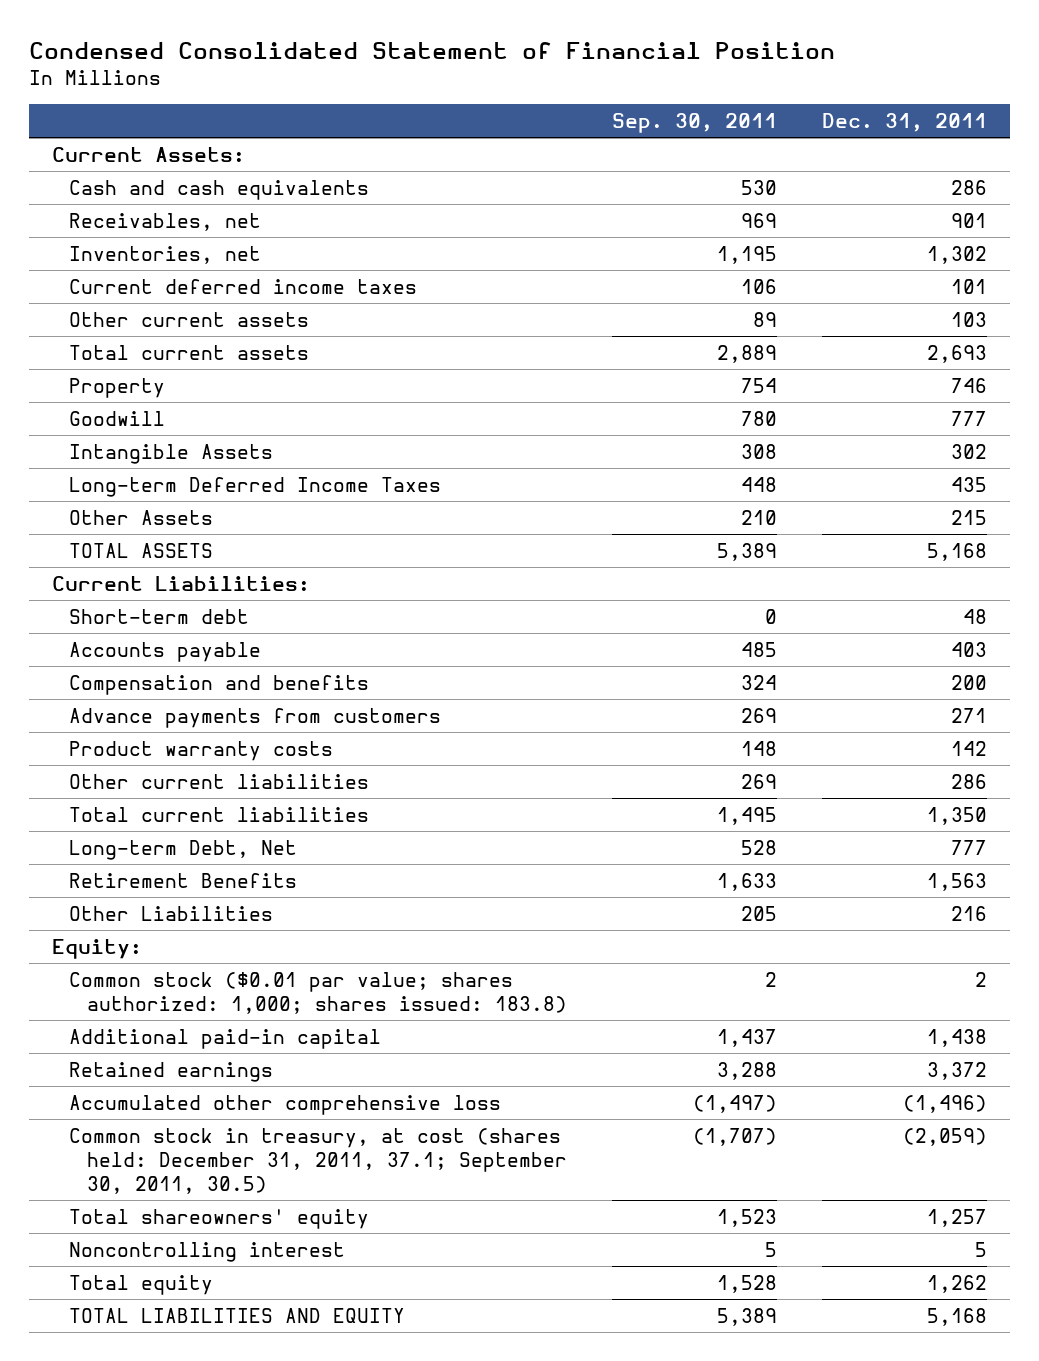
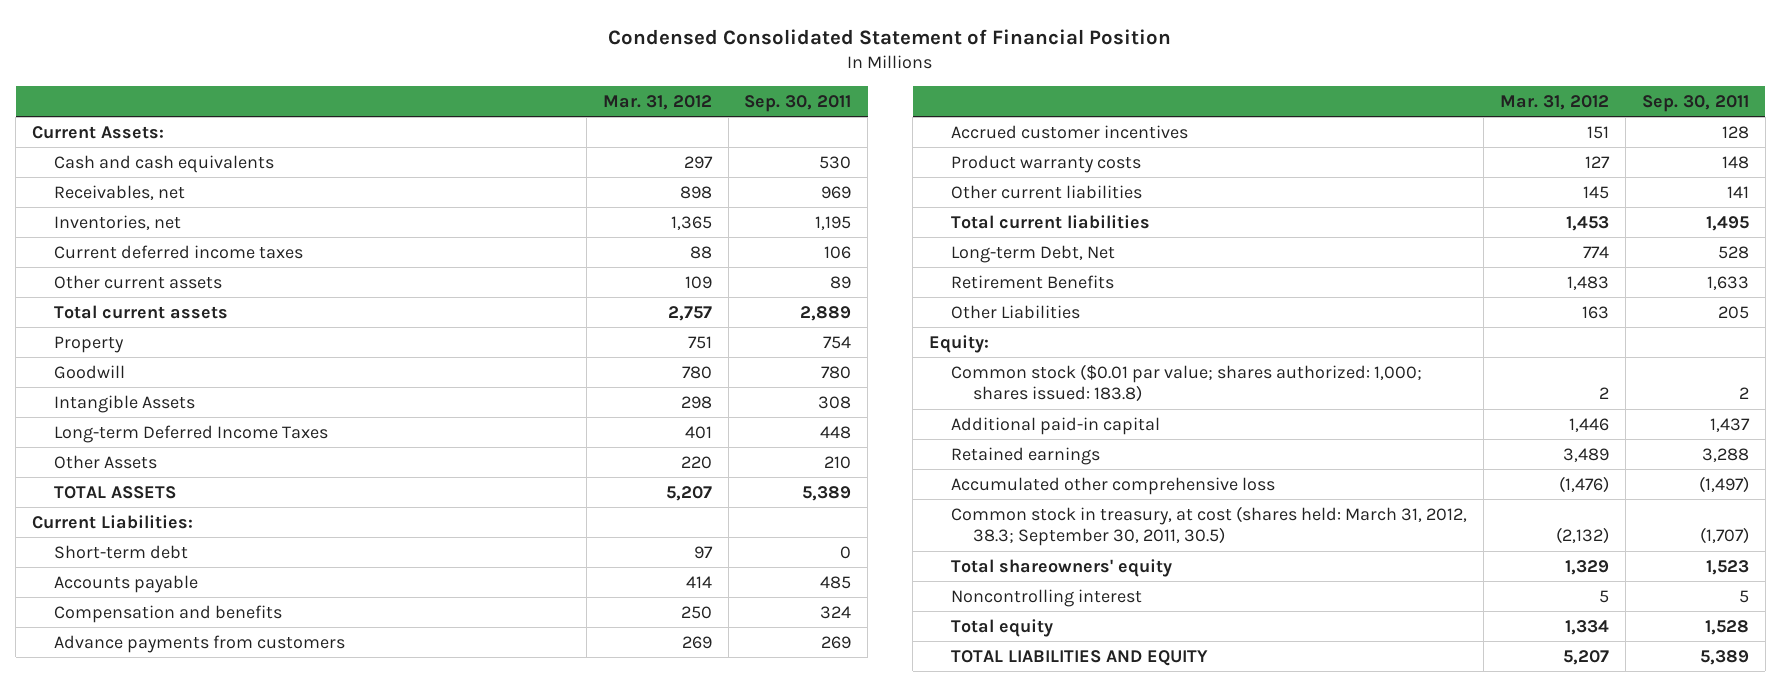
[822,112,988,132] Dec. 31, 2011 -> none
none -> [602,94,712,110] Mar. 31, 2012
none -> [951,124,1189,139] Accrued customer incentives
[740,773,777,789] 269 -> [1726,185,1749,198] 141
[69,1127,567,1195] Common stock in treasury, at cost (shares held: December 31, 2011, 37.1; September 30, 2011, 30.5) -> [951,505,1468,547] Common stock in treasury, at cost (shares held: March 31, 2012, 38.3; September 30, 2011, 30.5)

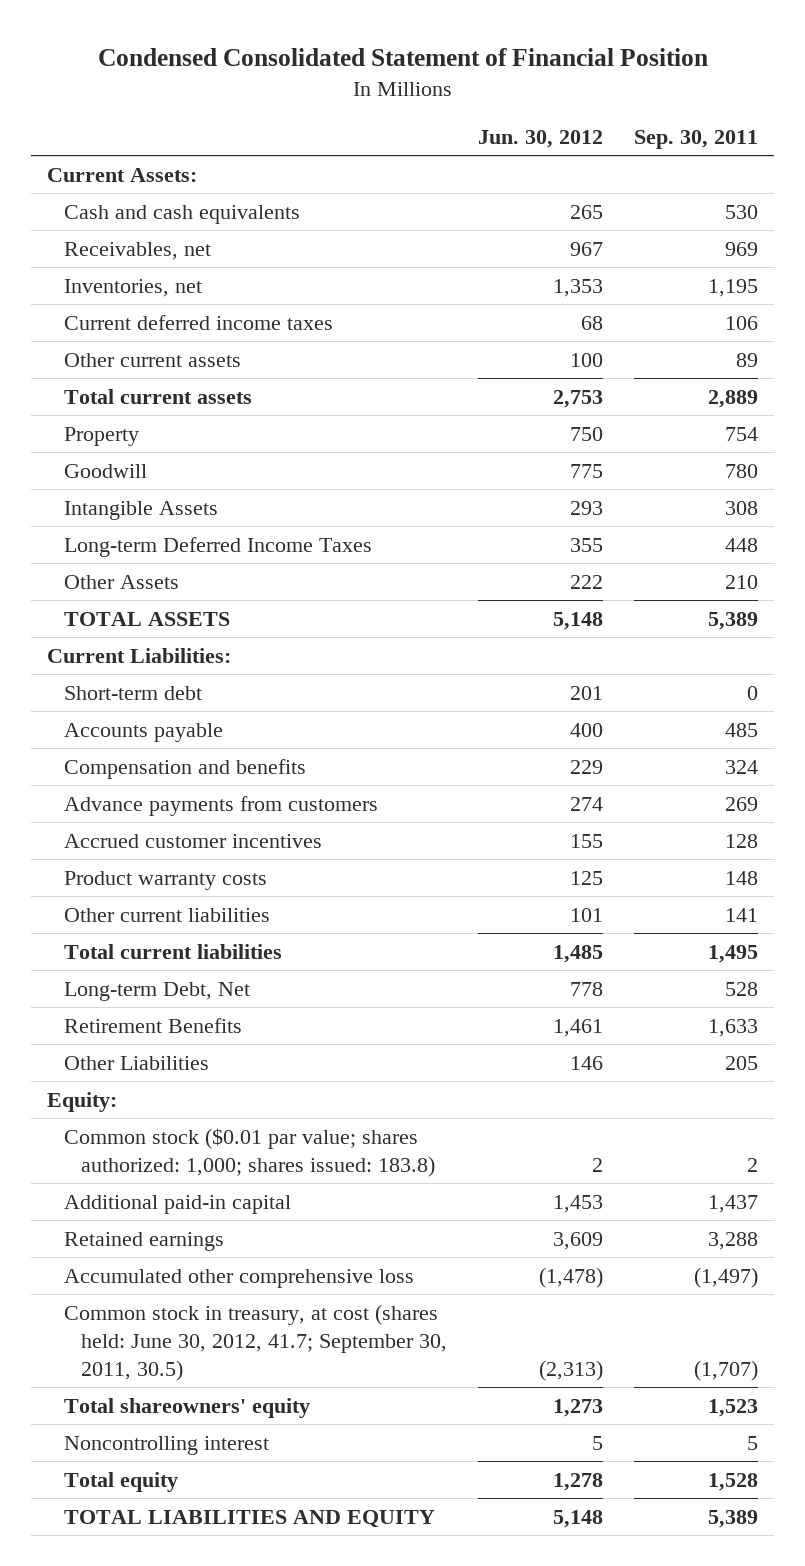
[602,94,712,110] Mar. 31, 2012 -> none
none -> [478,129,604,148] Jun. 30, 2012
[951,505,1468,547] Common stock in treasury, at cost (shares held: March 31, 2012, 38.3; September 30, 2011, 30.5) -> [64,1303,448,1381] Common stock in treasury, at cost (shares held: June 30, 2012, 41.7; September 30, 2011, 30.5)

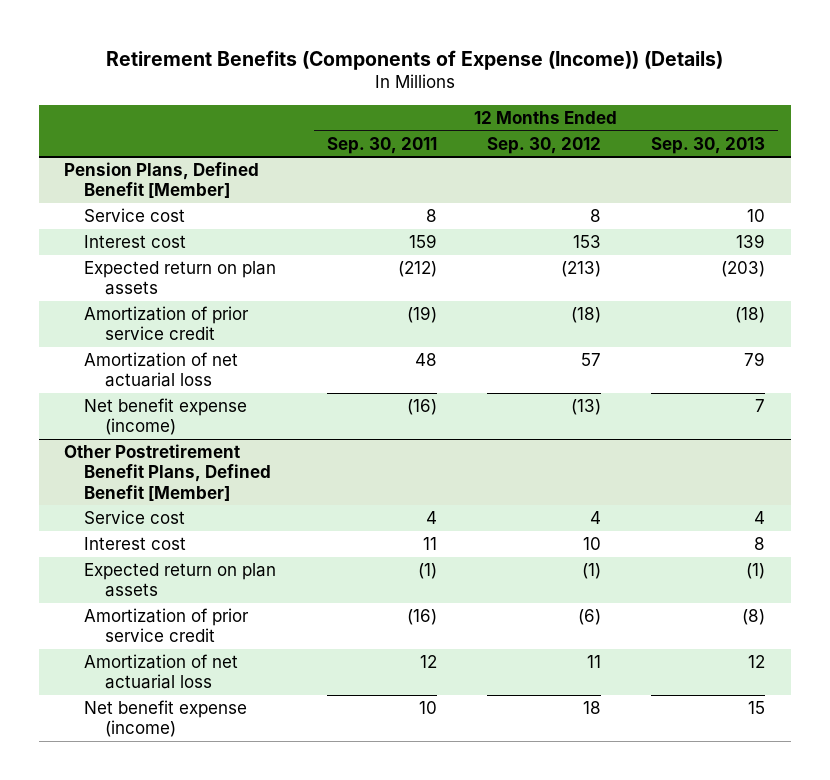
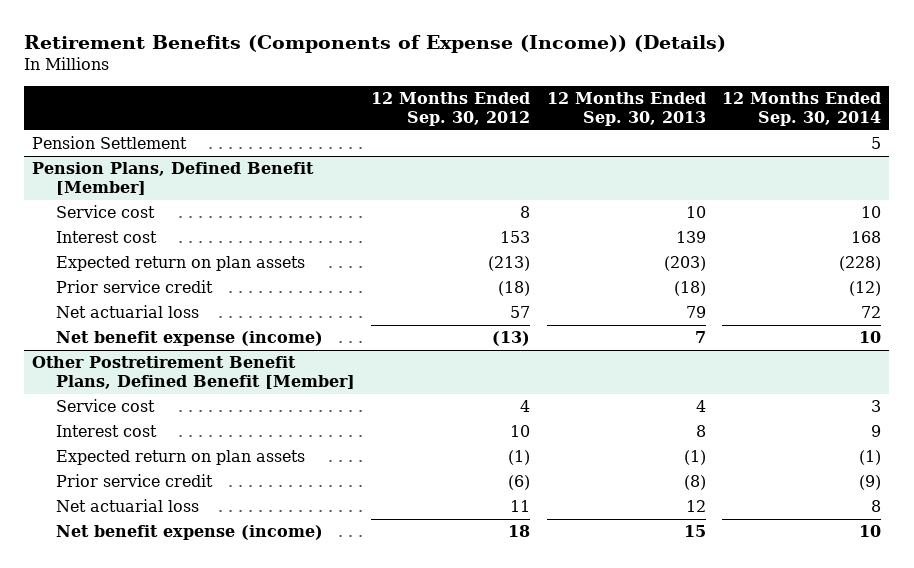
[326,136,437,154] Sep. 30, 2011 -> none
none -> [722,92,882,127] 12 Months Ended Sep. 30, 2014
none -> [32,136,188,150] Pension Settlement
[84,305,250,341] Amortization of prior service credit -> [55,280,213,294] Prior service credit
[84,351,239,388] Amortization of net actuarial loss -> [55,305,199,319] Net actuarial loss
[84,607,250,643] Amortization of prior service credit -> [55,474,213,488] Prior service credit
[84,653,239,690] Amortization of net actuarial loss -> [55,499,199,513] Net actuarial loss

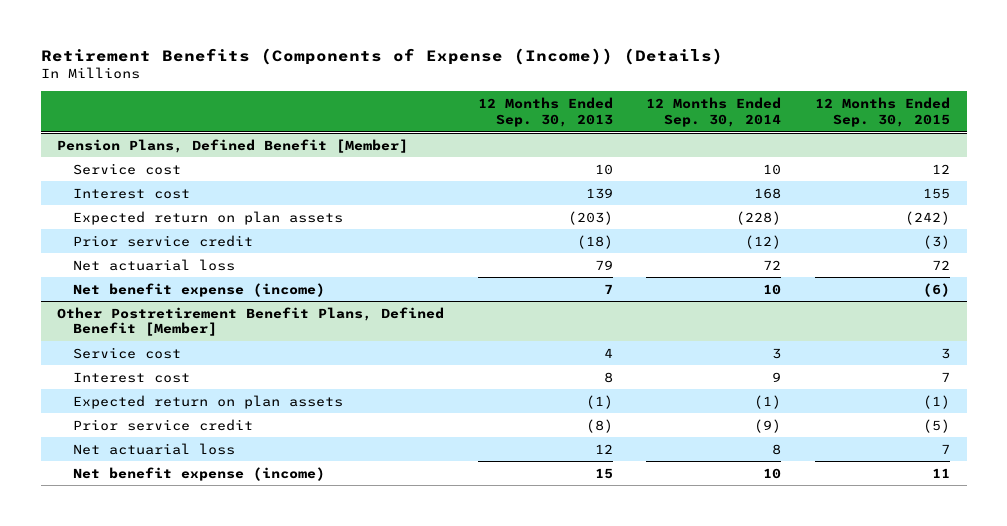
[371,92,531,127] 12 Months Ended Sep. 30, 2012 -> none
none -> [814,97,950,127] 12 Months Ended Sep. 30, 2015
[32,136,188,150] Pension Settlement -> none

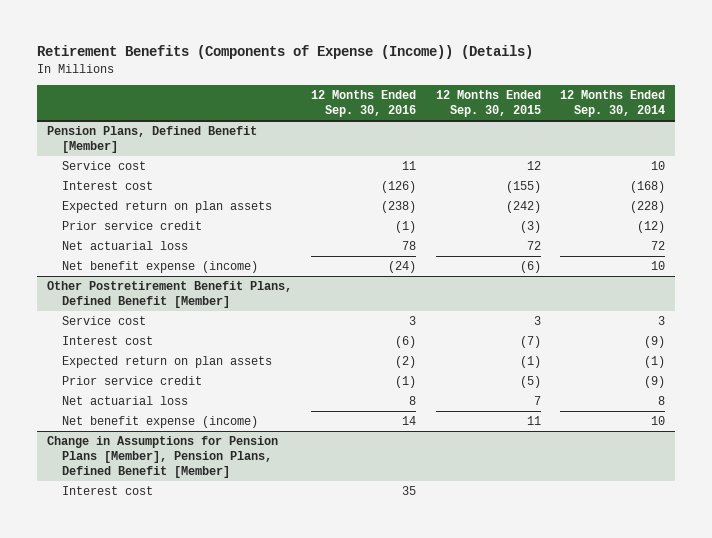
[477,97,613,127] 12 Months Ended Sep. 30, 2013 -> none
none -> [311,89,417,118] 12 Months Ended Sep. 30, 2016
[754,187,782,199] 168 -> [630,181,666,194] (168)
[922,187,950,199] 155 -> [505,181,541,194] (155)
[772,371,782,382] 9 -> [644,336,666,349] (9)
[940,371,950,382] 7 -> [519,336,541,349] (7)
none -> [46,436,278,479] Change in Assumptions for Pension Plans [Member], Pension Plans, Defined Benefit [Member]
none -> [62,486,154,496] Interest cost

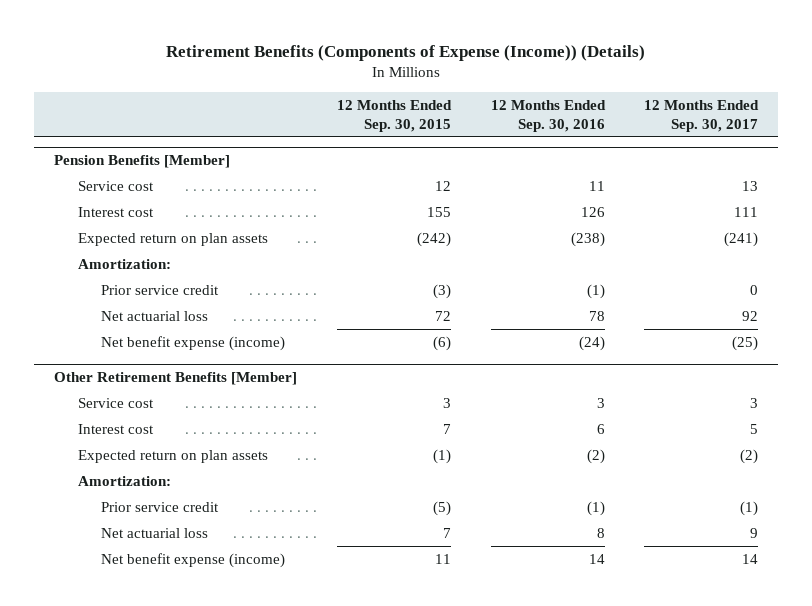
[560,89,666,118] 12 Months Ended Sep. 30, 2014 -> none
none -> [644,99,760,132] 12 Months Ended Sep. 30, 2017
[46,126,257,154] Pension Plans, Defined Benefit [Member] -> [54,155,231,169] Pension Benefits [Member]
[381,181,417,194] (126) -> [580,206,605,217] 126
[505,181,541,194] (155) -> [426,206,451,217] 155
none -> [77,258,171,269] Amortization:
[46,281,292,309] Other Postretirement Benefit Plans, Defined Benefit [Member] -> [54,372,298,386] Other Retirement Benefits [Member]
[395,336,417,349] (6) -> [596,423,605,434] 6
[519,336,541,349] (7) -> [442,423,451,434] 7
none -> [77,475,171,486] Amortization:
[46,436,278,479] Change in Assumptions for Pension Plans [Member], Pension Plans, Defined Benefit [Member] -> none
[62,486,154,496] Interest cost -> none

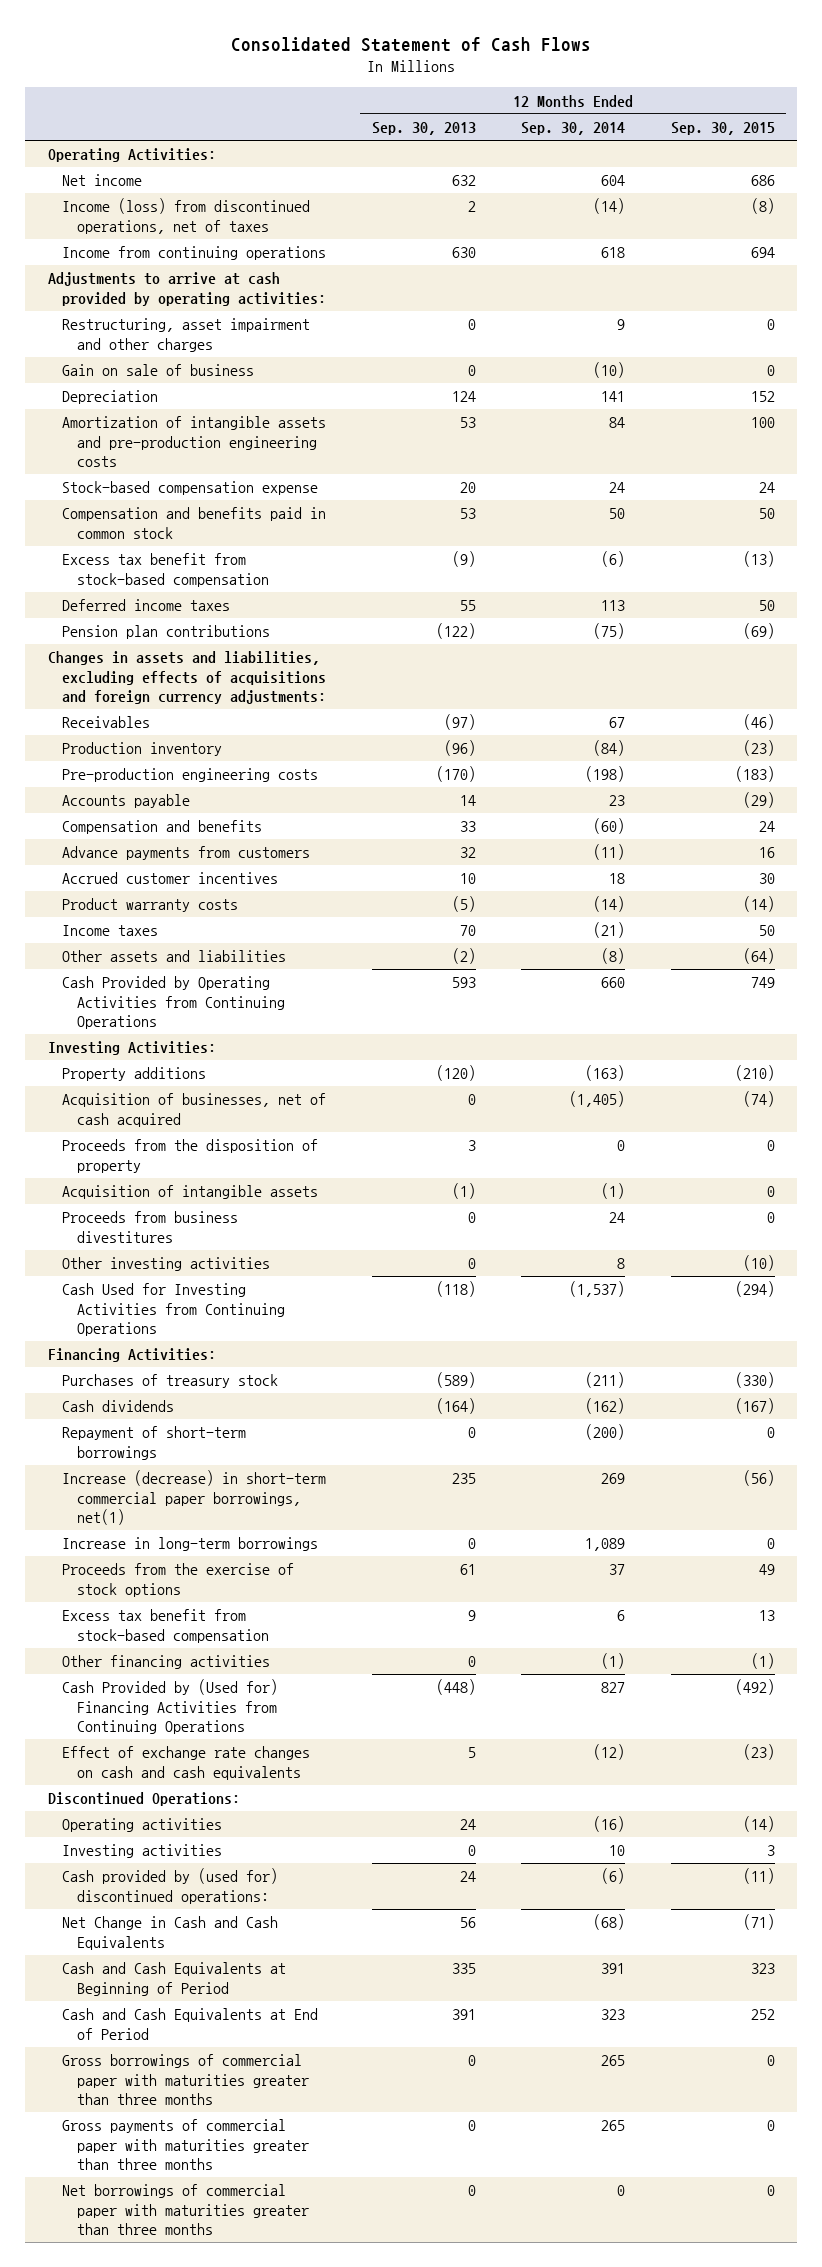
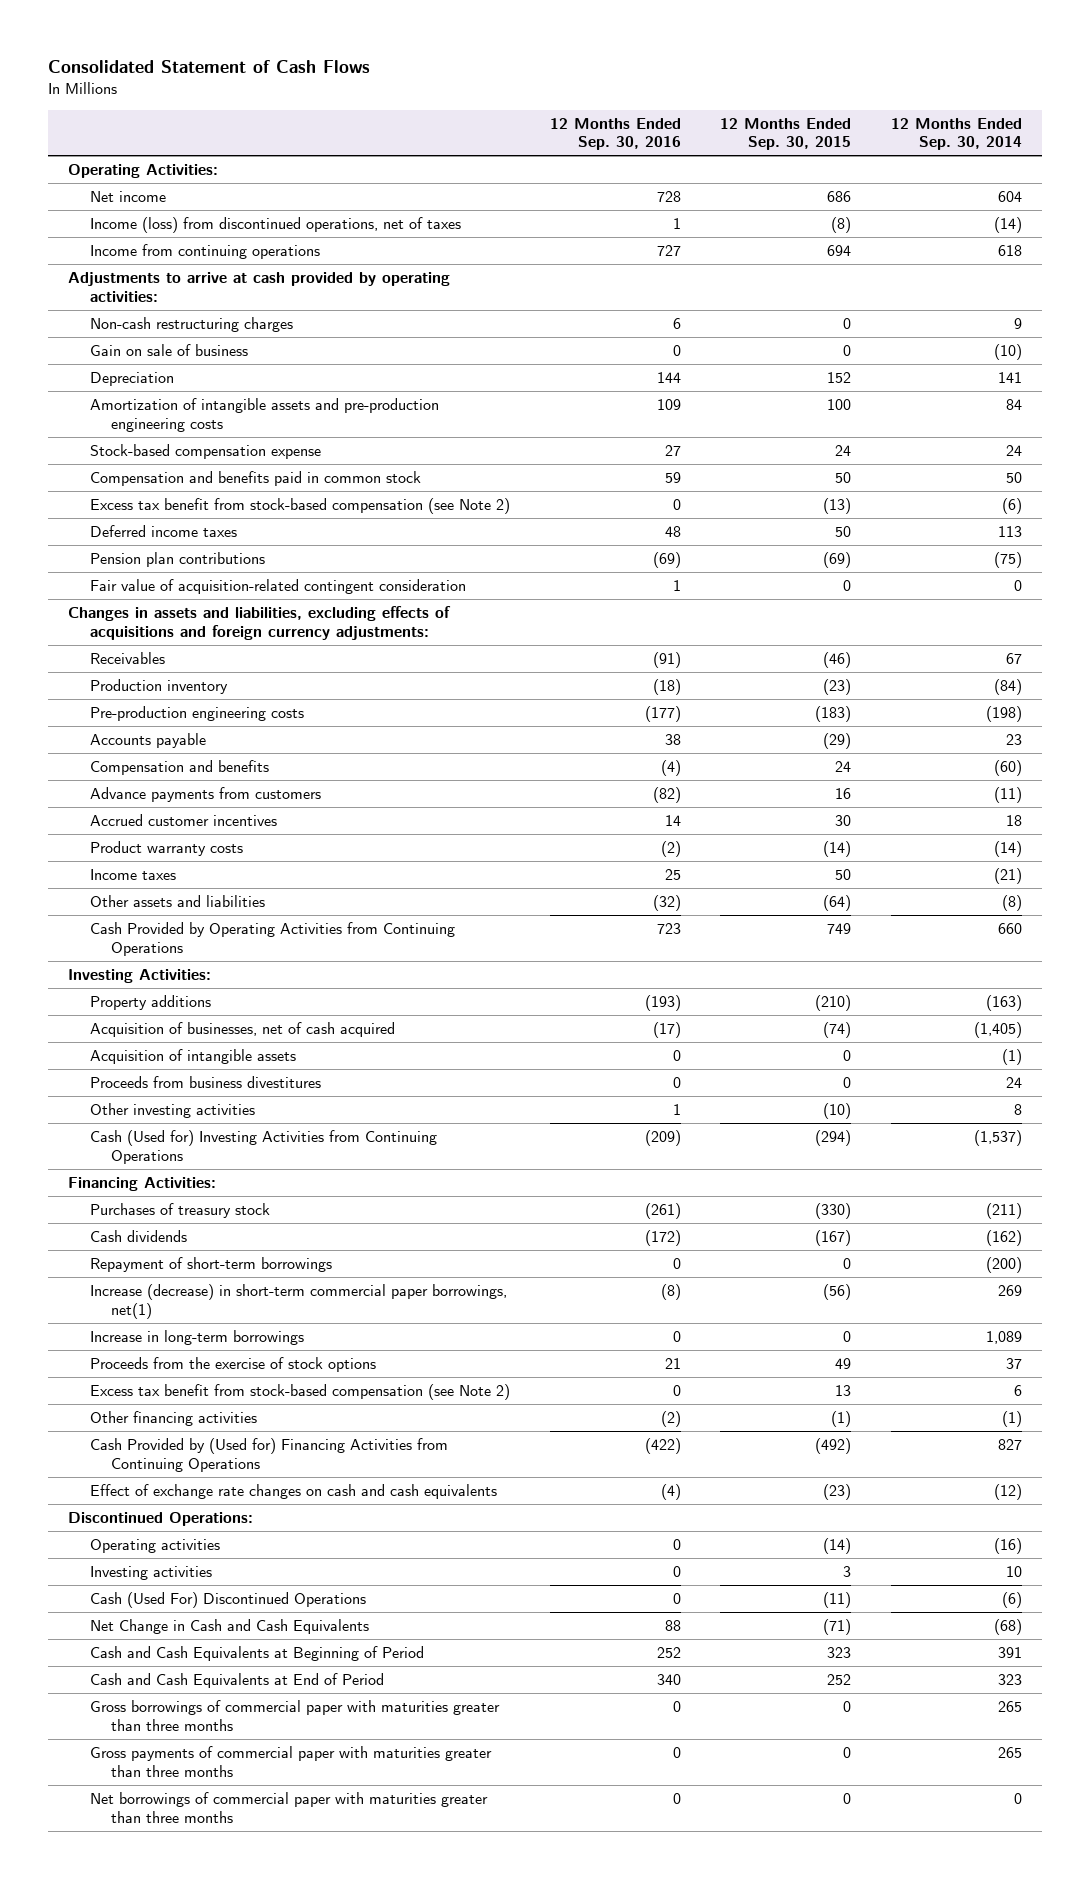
[371,122,476,136] Sep. 30, 2013 -> none
none -> [549,117,681,151] 12 Months Ended Sep. 30, 2016
[62,318,311,352] Restructuring, asset impairment and other charges -> [89,317,293,333] Non-cash restructuring charges
[62,553,269,587] Excess tax benefit from stock-based compensation -> [89,498,510,515] Excess tax benefit from stock-based compensation (see Note 2)
none -> [89,579,466,595] Fair value of acquisition-related contingent consideration
[62,1139,319,1173] Proceeds from the disposition of property -> none
[62,1283,285,1336] Cash Used for Investing Activities from Continuing Operations -> [89,1130,437,1164] Cash (Used for) Investing Activities from Continuing Operations
[62,1609,269,1643] Excess tax benefit from stock-based compensation -> [89,1384,510,1401] Excess tax benefit from stock-based compensation (see Note 2)
[62,1868,279,1904] Cash provided by (used for) discontinued operations: -> [89,1592,366,1609] Cash (Used For) Discontinued Operations

